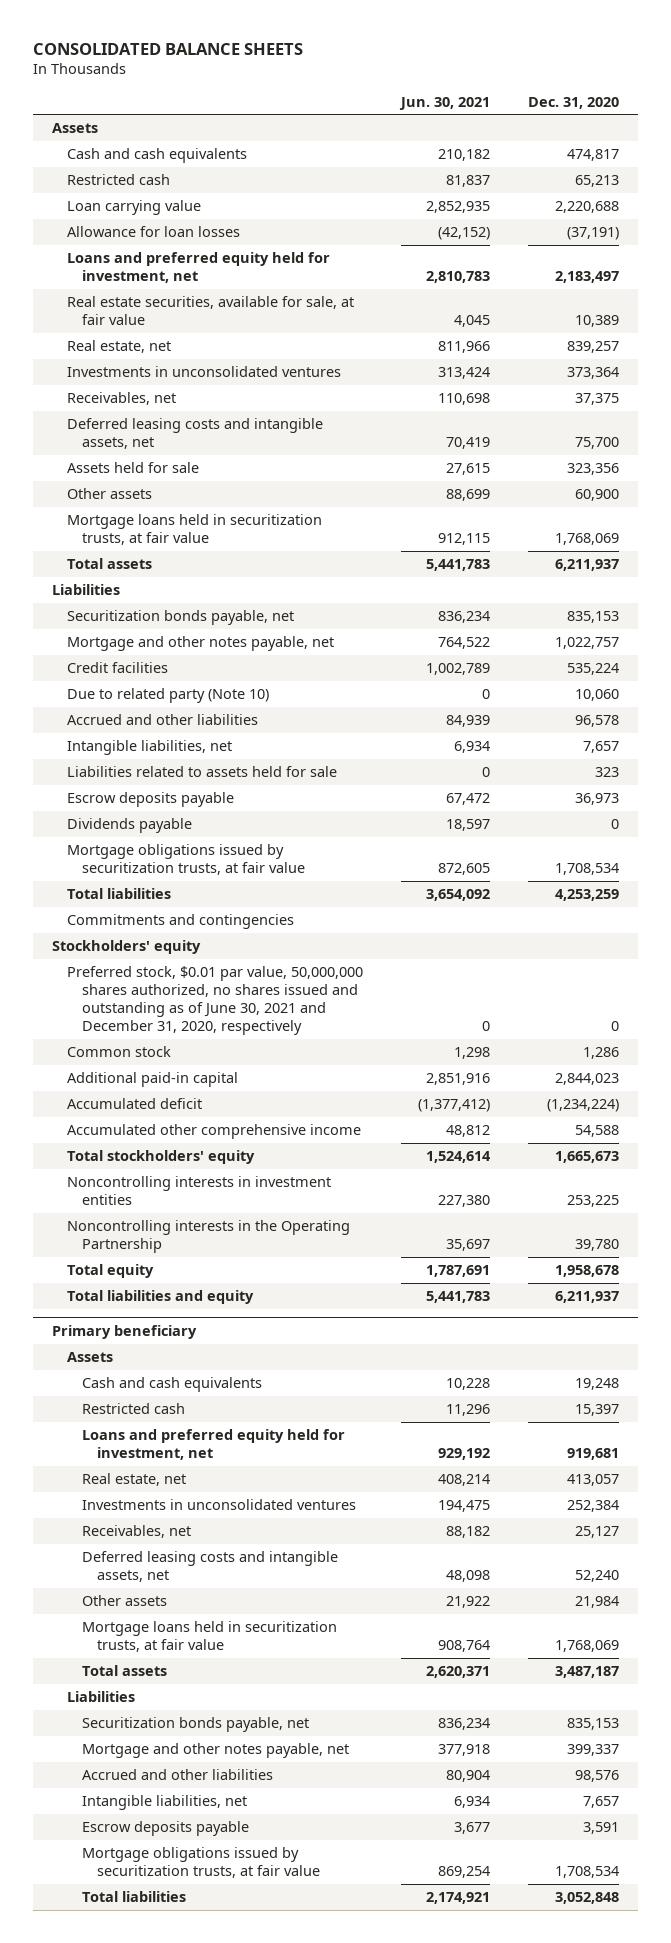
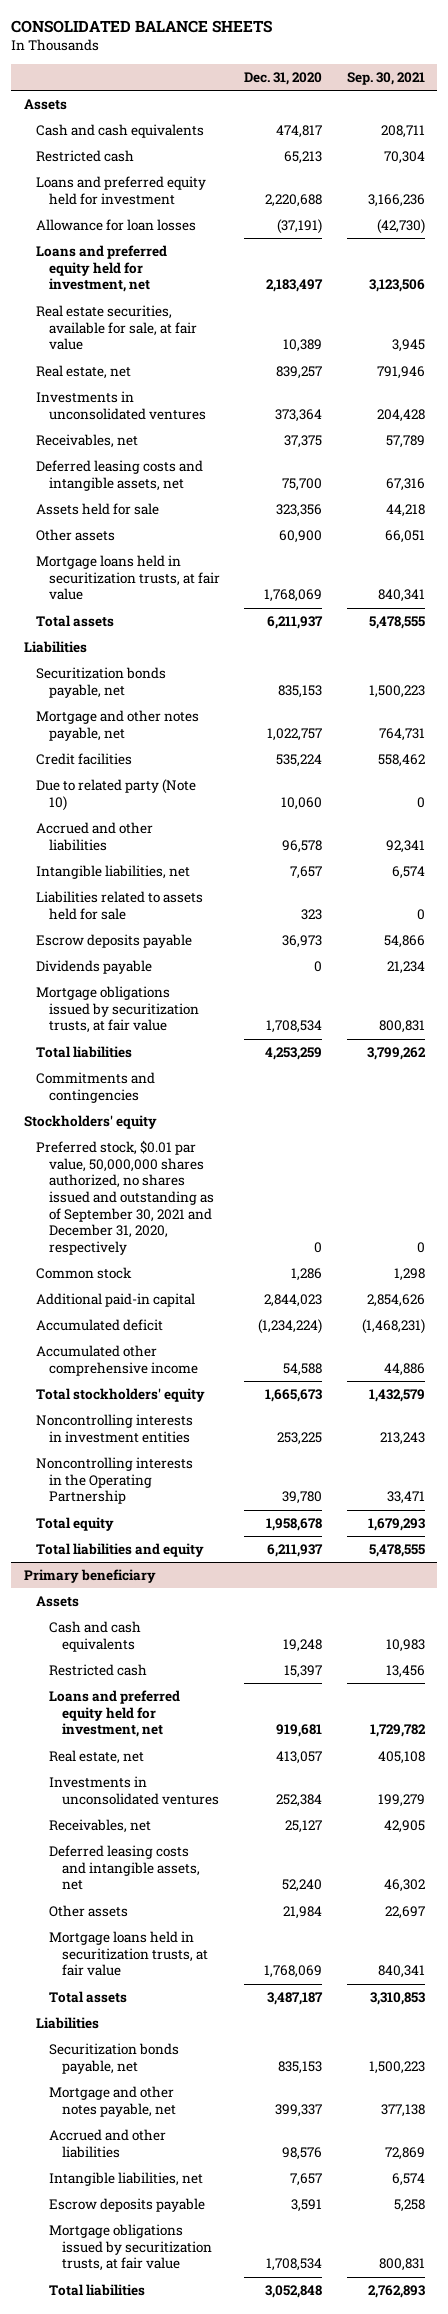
[399,96,491,110] Jun. 30, 2021 -> none
none -> [346,71,425,85] Sep. 30, 2021
[67,199,202,215] Loan carrying value -> [36,175,207,205] Loans and preferred equity held for investment
[67,965,364,1035] Preferred stock, $0.01 par value, 50,000,000 shares authorized, no shares issued and outstanding as of June 30, 2021 and December 31, 2020, respectively -> [36,1139,215,1256] Preferred stock, $0.01 par value, 50,000,000 shares authorized, no shares issued and outstanding as of September 30, 2021 and December 31, 2020, respectively

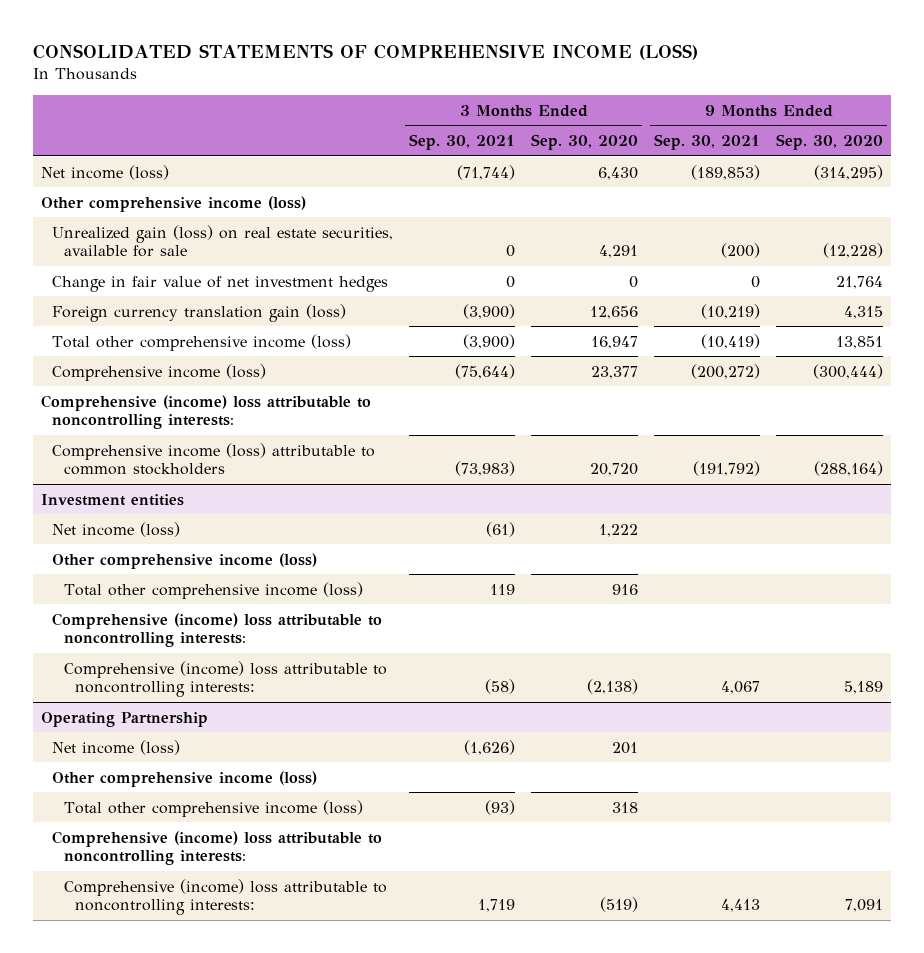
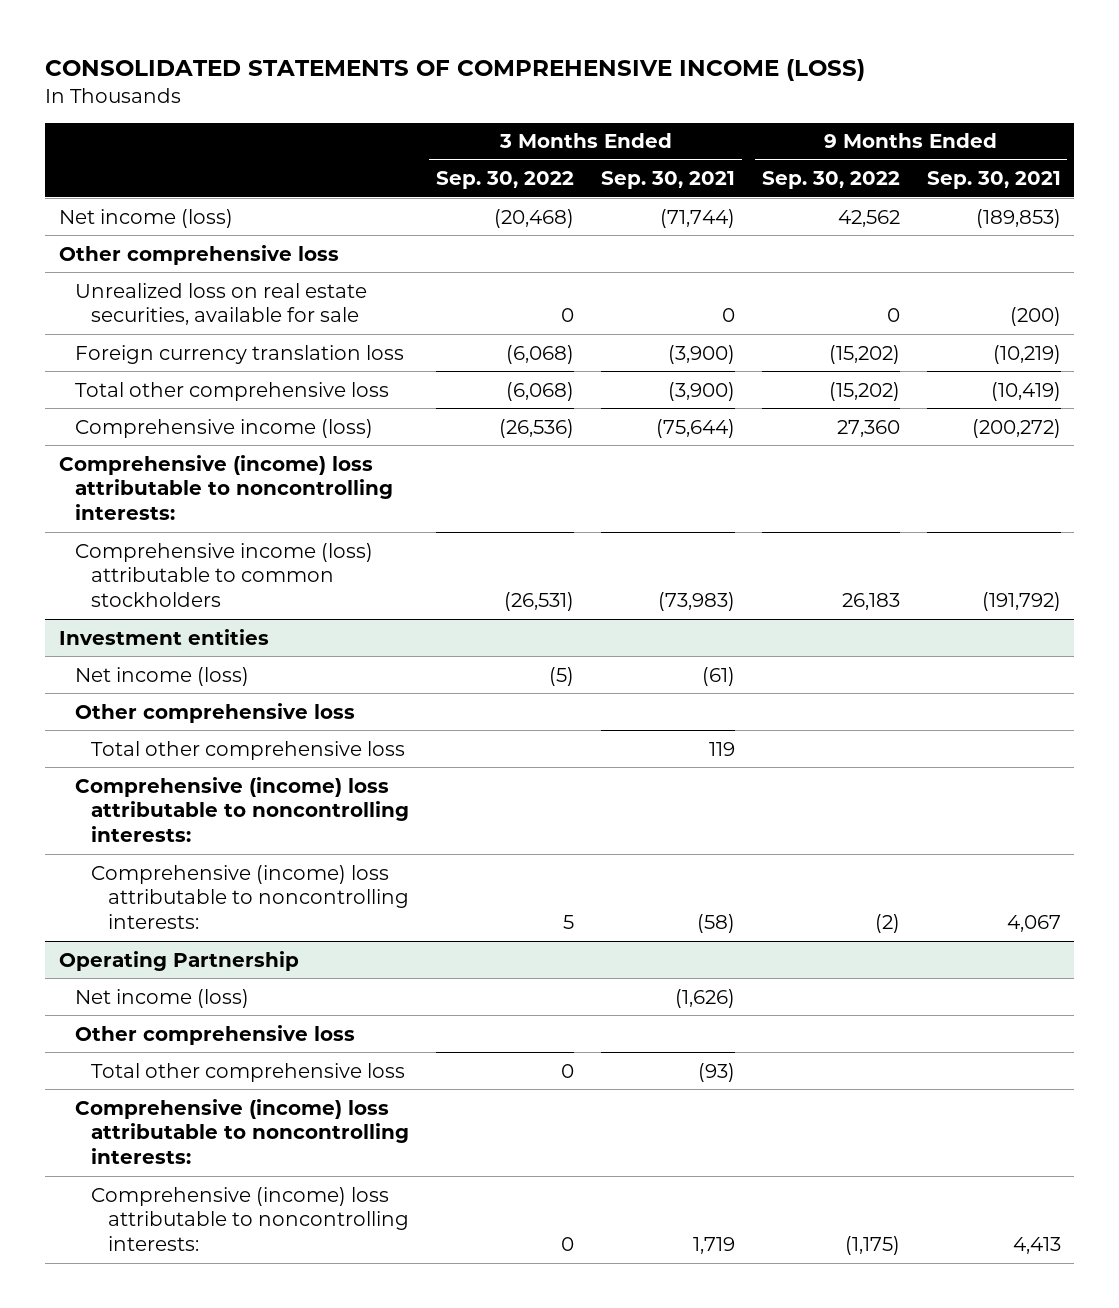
[531,134,639,151] Sep. 30, 2020 -> none
[776,134,884,151] Sep. 30, 2020 -> none
none -> [436,171,575,190] Sep. 30, 2022
none -> [761,171,900,190] Sep. 30, 2022
[52,275,389,292] Change in fair value of net investment hedges -> none
[41,195,307,212] Other comprehensive income (loss) -> [58,244,339,265] Other comprehensive loss
[52,224,394,258] Unrealized gain (loss) on real estate securities, available for sale -> [74,282,367,326] Unrealized loss on real estate securities, available for sale
[52,303,347,322] Foreign currency translation gain (loss) -> [74,344,404,364] Foreign currency translation loss
[52,333,352,351] Total other comprehensive income (loss) -> [74,381,389,401] Total other comprehensive loss
[52,552,318,569] Other comprehensive income (loss) -> [74,702,355,723] Other comprehensive loss
[63,581,363,599] Total other comprehensive income (loss) -> [91,740,406,760] Total other comprehensive loss
[52,770,318,787] Other comprehensive income (loss) -> [74,1024,355,1045] Other comprehensive loss
[63,799,363,817] Total other comprehensive income (loss) -> [91,1062,406,1082] Total other comprehensive loss

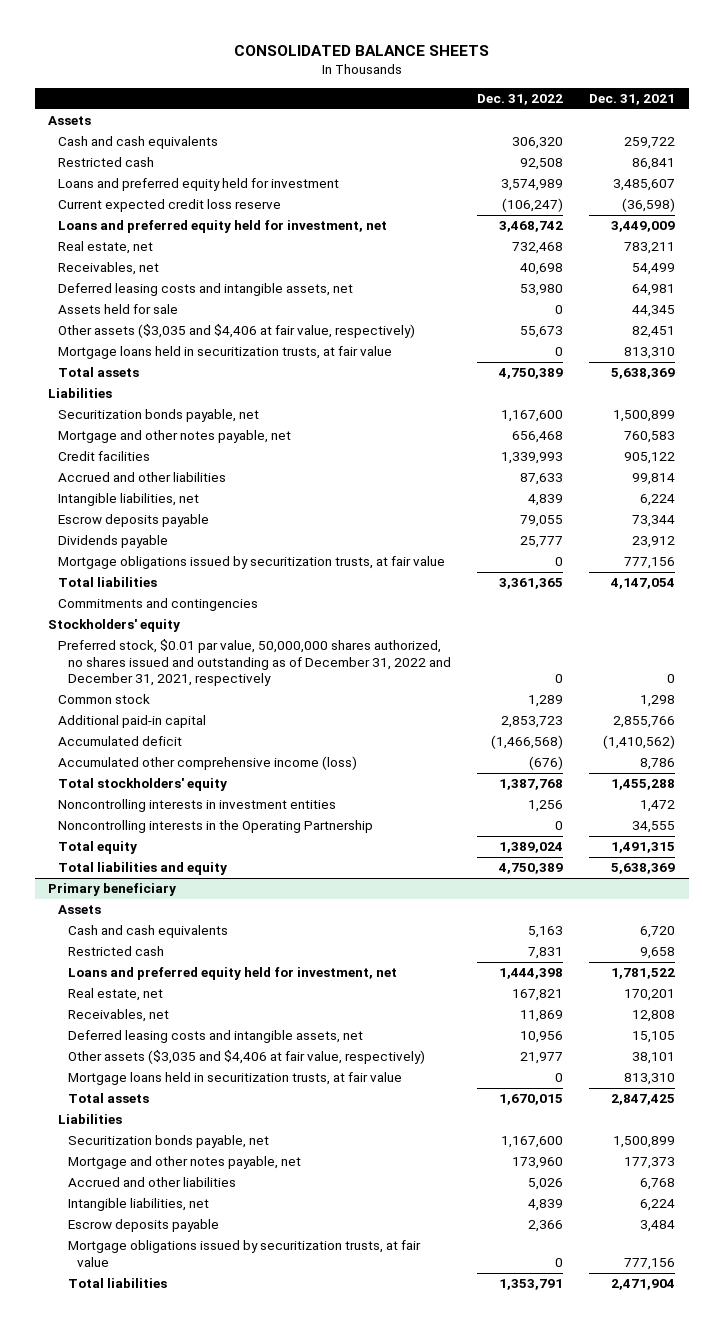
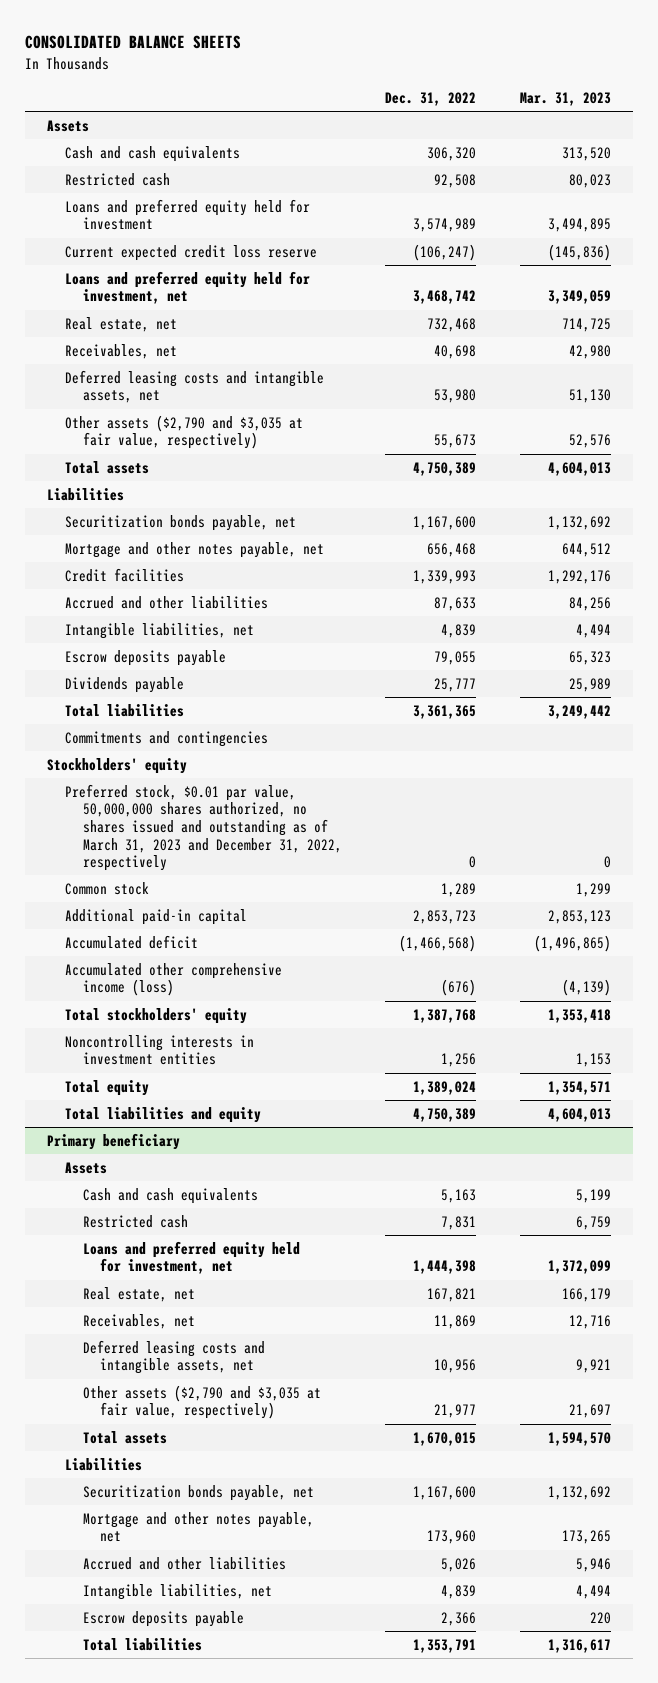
[589,93,676,105] Dec. 31, 2021 -> none
none -> [519,91,611,106] Mar. 31, 2023
[58,304,179,315] Assets held for sale -> none
[58,346,393,360] Mortgage loans held in securitization trusts, at fair value -> none
[58,324,416,339] Other assets ($3,035 and $4,406 at fair value, respectively) -> [64,414,303,450] Other assets ($2,790 and $3,035 at fair value, respectively)
[58,556,446,570] Mortgage obligations issued by securitization trusts, at fair value -> none
[58,639,451,687] Preferred stock, $0.01 par value, 50,000,000 shares authorized, no shares issued and outstanding as of December 31, 2022 and December 31, 2021, respectively -> [64,783,342,872] Preferred stock, $0.01 par value, 50,000,000 shares authorized, no shares issued and outstanding as of March 31, 2023 and December 31, 2022, respectively
[58,820,374,834] Noncontrolling interests in the Operating Partnership -> none
[67,1072,402,1086] Mortgage loans held in securitization trusts, at fair value -> none
[67,1050,425,1065] Other assets ($3,035 and $4,406 at fair value, respectively) -> [82,1384,321,1420] Other assets ($2,790 and $3,035 at fair value, respectively)
[67,1240,421,1267] Mortgage obligations issued by securitization trusts, at fair value -> none

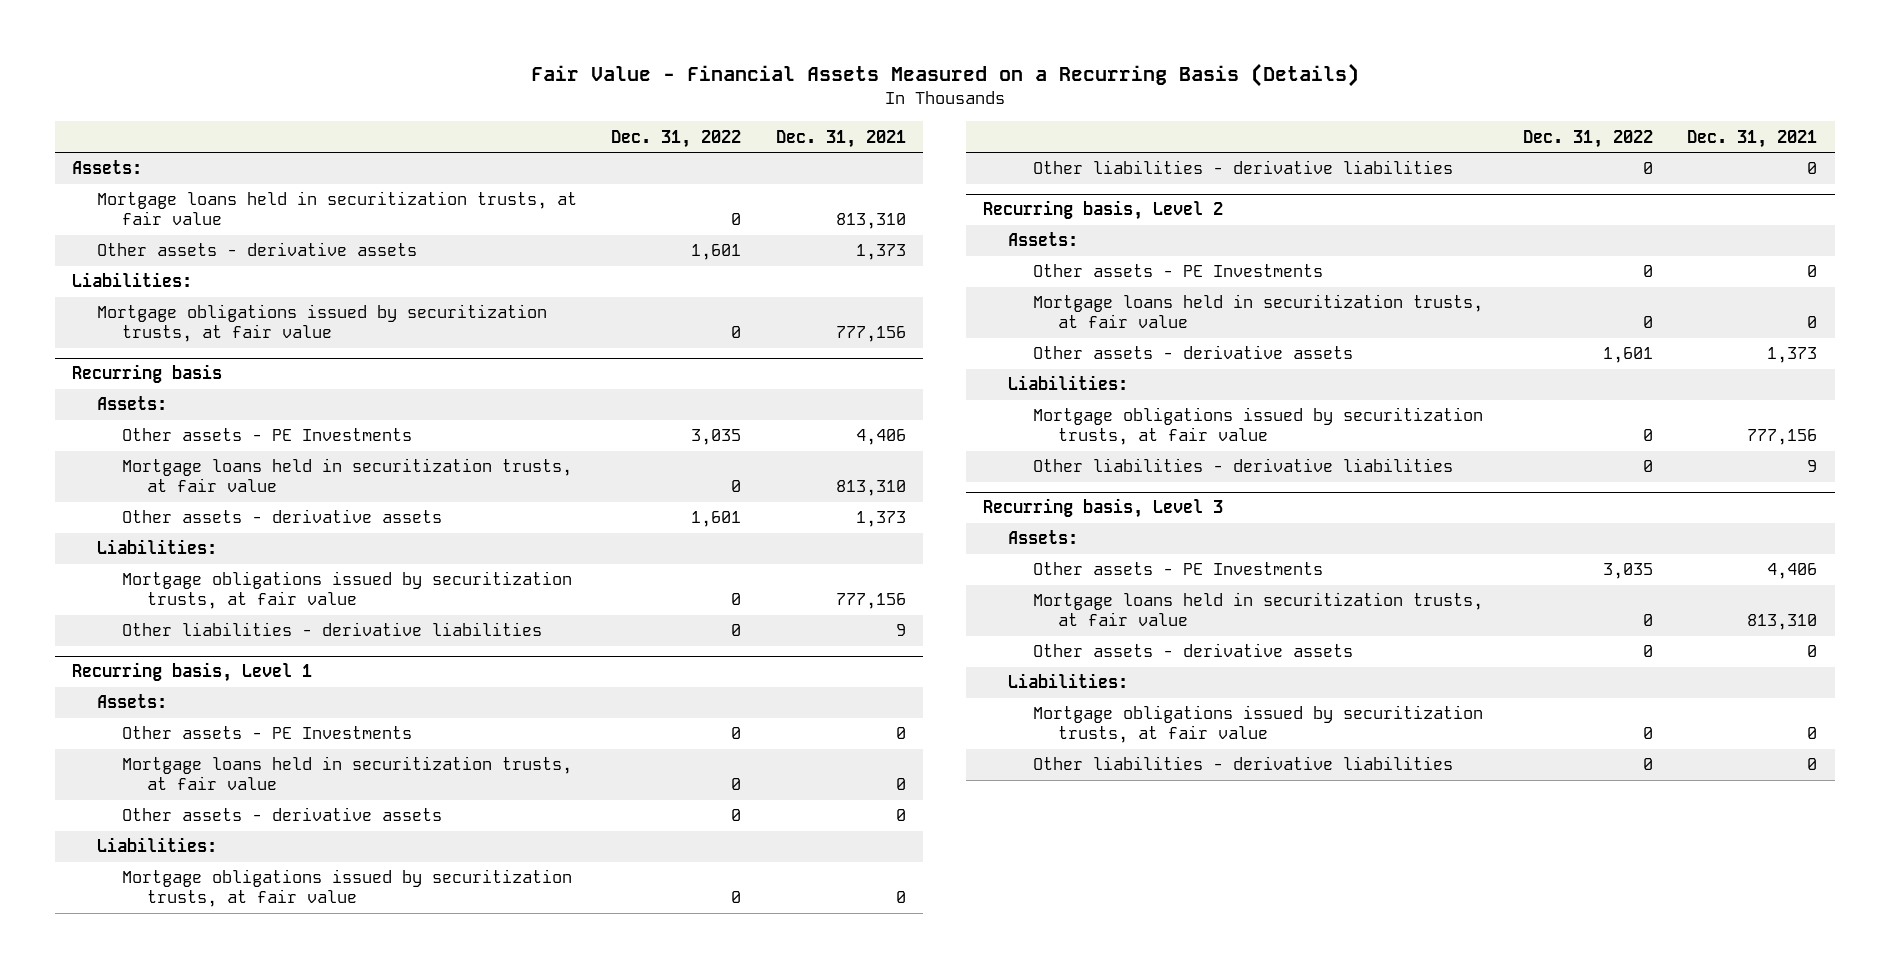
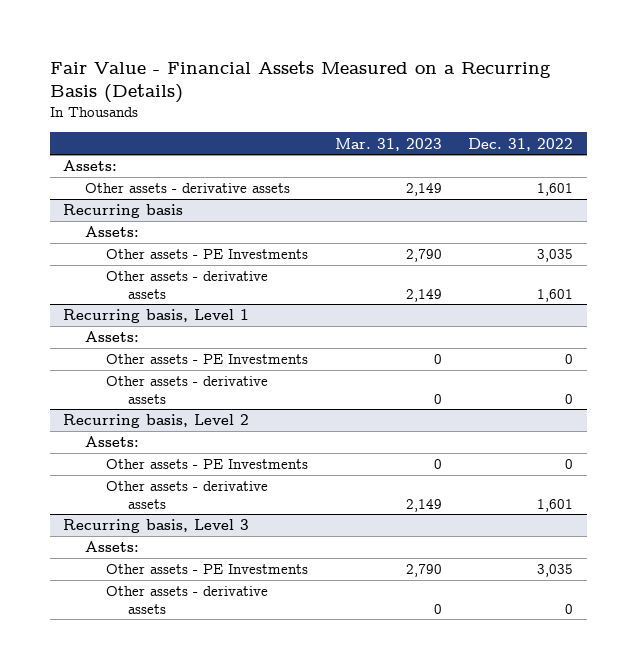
[775,129,906,148] Dec. 31, 2021 -> none
none -> [334,137,442,151] Mar. 31, 2023
[96,191,577,226] Mortgage loans held in securitization trusts, at fair value -> none
[71,272,192,288] Liabilities: -> none
[96,304,547,343] Mortgage obligations issued by securitization trusts, at fair value -> none
[121,458,572,493] Mortgage loans held in securitization trusts, at fair value -> none
[96,539,217,555] Liabilities: -> none
[121,571,572,610] Mortgage obligations issued by securitization trusts, at fair value -> none
[121,622,542,637] Other liabilities - derivative liabilities -> none
[121,756,572,791] Mortgage loans held in securitization trusts, at fair value -> none
[96,837,217,853] Liabilities: -> none
[121,869,572,908] Mortgage obligations issued by securitization trusts, at fair value -> none
[1033,160,1454,175] Other liabilities - derivative liabilities -> none
[1033,294,1484,329] Mortgage loans held in securitization trusts, at fair value -> none
[1008,375,1129,391] Liabilities: -> none
[1033,407,1484,446] Mortgage obligations issued by securitization trusts, at fair value -> none
[1033,458,1454,473] Other liabilities - derivative liabilities -> none
[1033,592,1484,627] Mortgage loans held in securitization trusts, at fair value -> none
[1008,673,1129,689] Liabilities: -> none
[1033,705,1484,744] Mortgage obligations issued by securitization trusts, at fair value -> none
[1033,756,1454,771] Other liabilities - derivative liabilities -> none

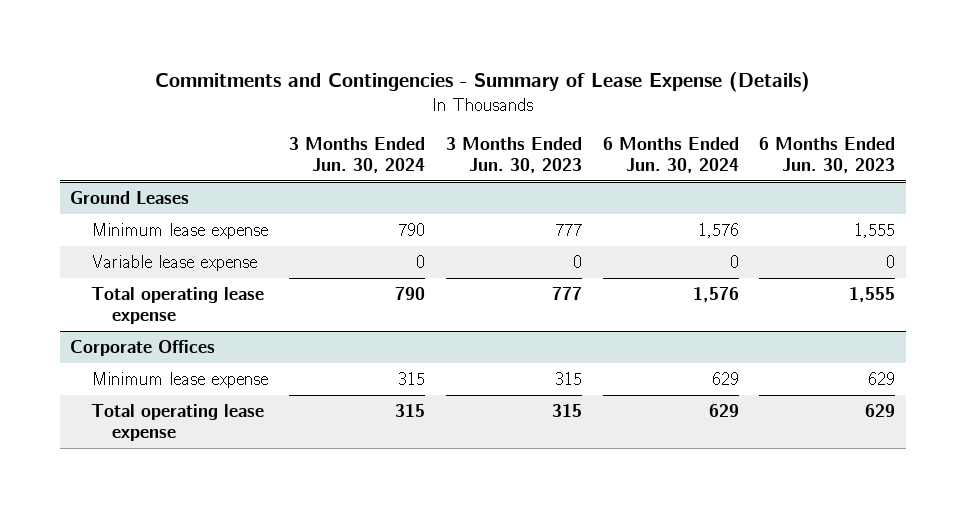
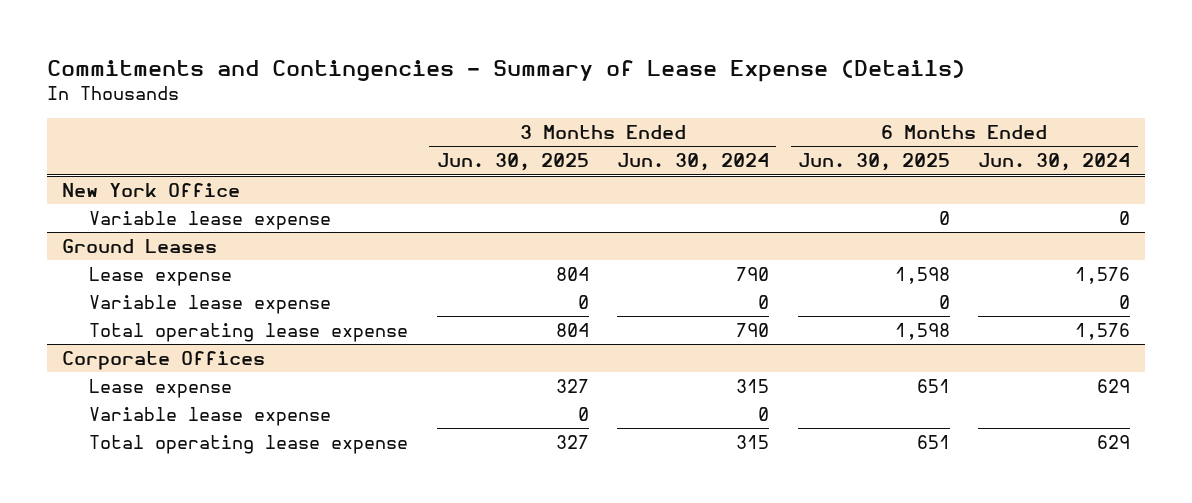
[445,136,582,174] 3 Months Ended Jun. 30, 2023 -> none
[759,136,896,174] 6 Months Ended Jun. 30, 2023 -> none
none -> [436,153,589,172] Jun. 30, 2025
none -> [797,153,950,172] Jun. 30, 2025
none -> [61,182,240,197] New York Office
none -> [88,210,331,230] Variable lease expense
[91,222,269,239] Minimum lease expense -> [88,266,232,286] Lease expense
[91,371,269,388] Minimum lease expense -> [88,378,232,398] Lease expense
none -> [88,406,331,426] Variable lease expense

